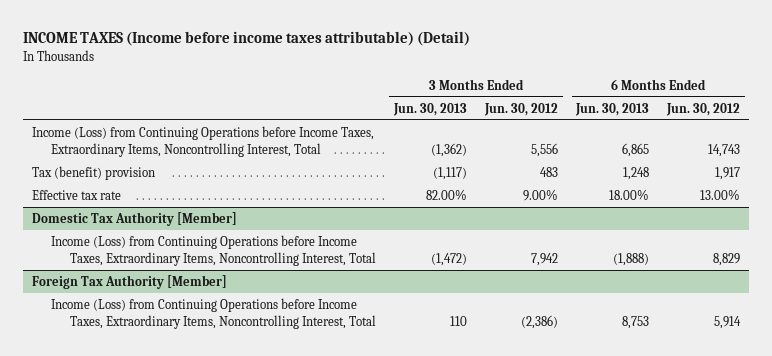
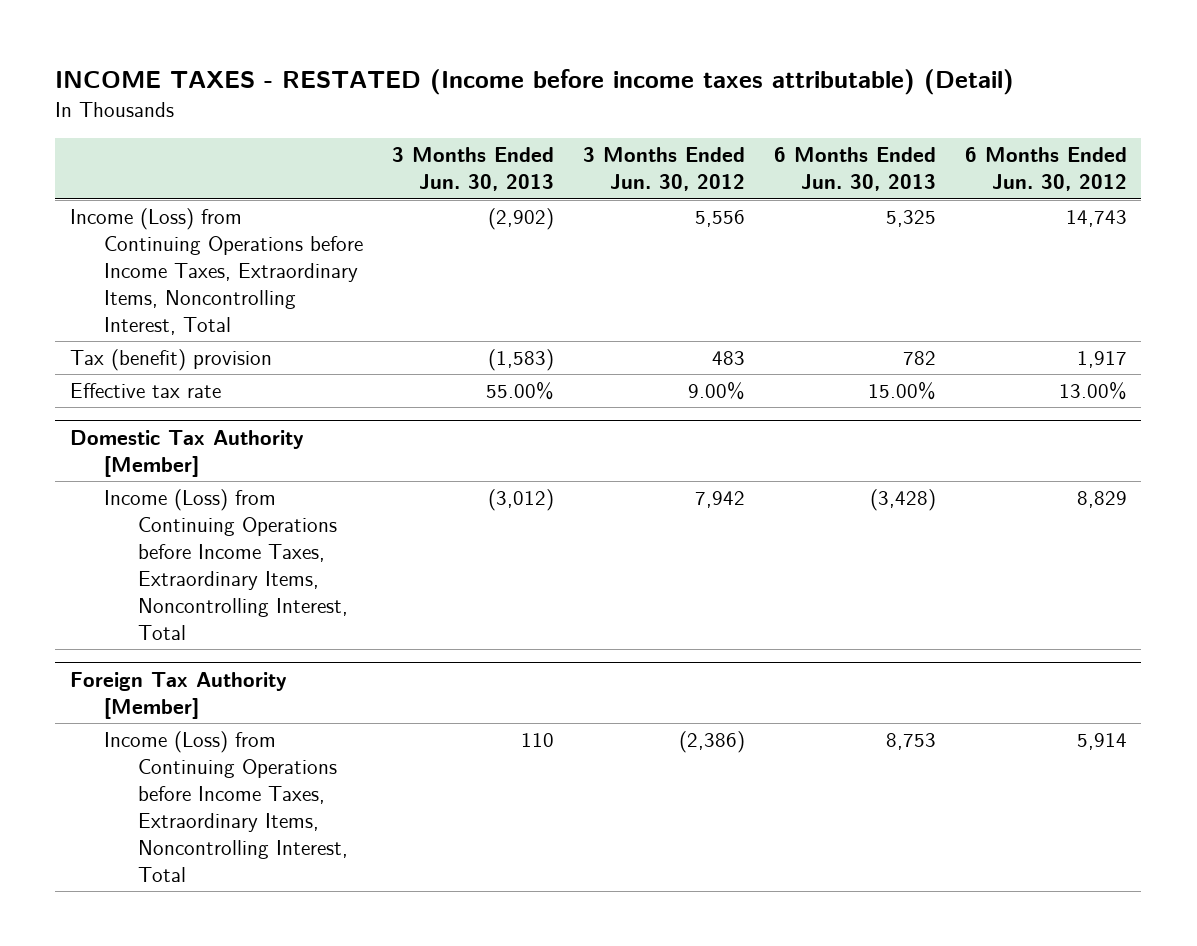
[22,31,470,47] INCOME TAXES (Income before income taxes attributable) (Detail) -> [55,69,1015,96] INCOME TAXES - RESTATED (Income before income taxes attributable) (Detail)
[430,142,467,157] (1,362) -> [487,208,554,231] (2,902)
[622,142,650,157] 6,865 -> [885,210,936,228] 5,325
[432,166,467,180] (1,117) -> [487,349,554,372] (1,583)
[623,166,650,180] 1,248 -> [902,351,936,366] 782
[425,188,467,200] 82.00% -> [485,382,554,401] 55.00%
[609,188,650,200] 18.00% -> [867,382,936,401] 15.00%
[430,252,467,266] (1,472) -> [487,489,554,512] (3,012)
[613,252,650,266] (1,888) -> [869,489,936,512] (3,428)

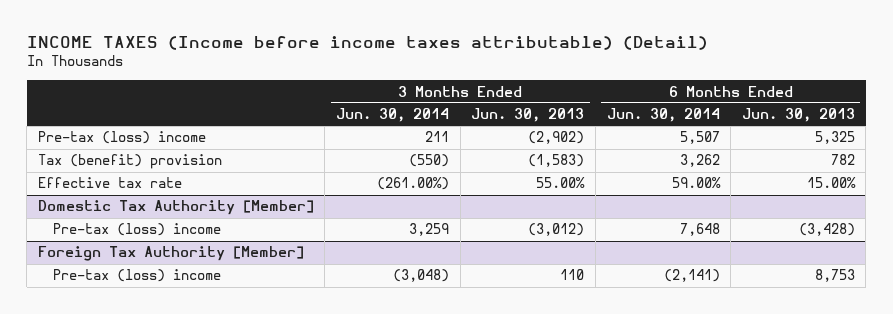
[55,69,1015,96] INCOME TAXES - RESTATED (Income before income taxes attributable) (Detail) -> [26,35,708,50] INCOME TAXES (Income before income taxes attributable) (Detail)
[582,147,745,192] 3 Months Ended Jun. 30, 2012 -> none
[964,147,1127,192] 6 Months Ended Jun. 30, 2012 -> none
none -> [336,108,450,123] Jun. 30, 2014
none -> [606,108,720,123] Jun. 30, 2014
[69,208,363,336] Income (Loss) from Continuing Operations before Income Taxes, Extraordinary Items, Noncontrolling Interest, Total -> [37,131,206,145] Pre-tax (loss) income
[103,489,348,641] Income (Loss) from Continuing Operations before Income Taxes, Extraordinary Items, Noncontrolling Interest, Total -> [53,223,222,237] Pre-tax (loss) income
[103,731,348,883] Income (Loss) from Continuing Operations before Income Taxes, Extraordinary Items, Noncontrolling Interest, Total -> [53,269,222,283] Pre-tax (loss) income

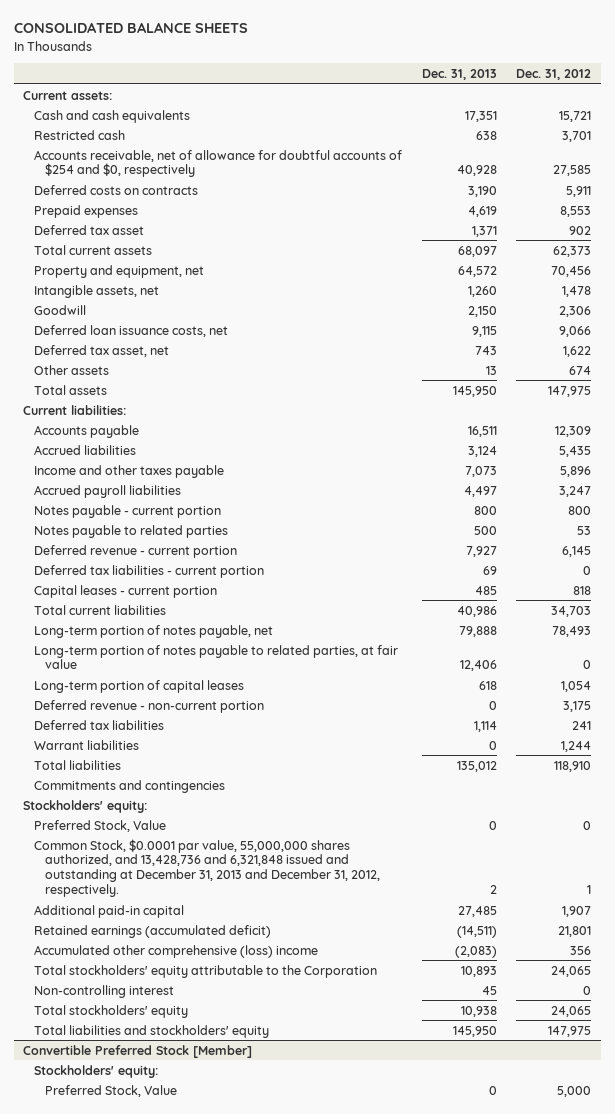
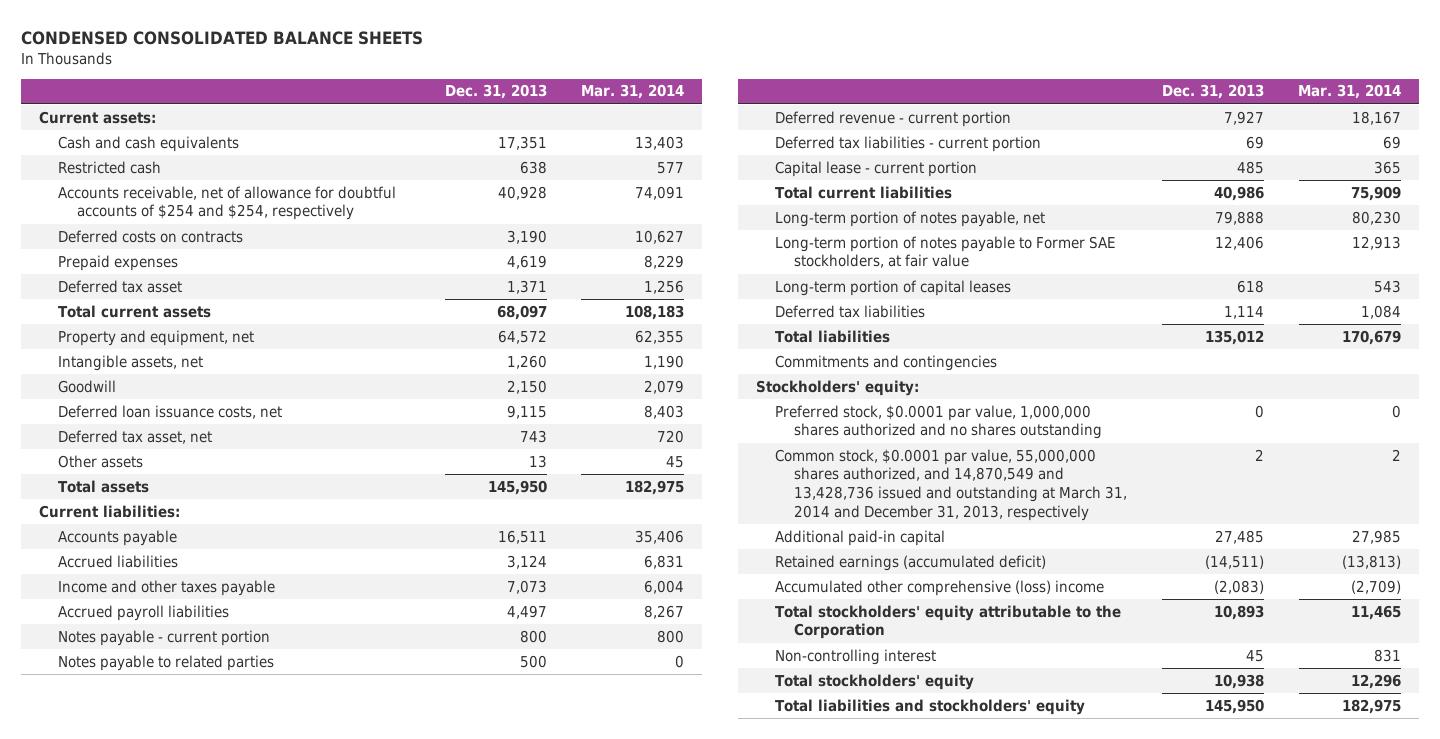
[13,22,248,34] CONSOLIDATED BALANCE SHEETS -> [21,31,424,46] CONDENSED CONSOLIDATED BALANCE SHEETS
[516,69,592,81] Dec. 31, 2012 -> none
none -> [581,84,685,100] Mar. 31, 2014
[34,149,403,178] Accounts receivable, net of allowance for doubtful accounts of $254 and $0, respectively -> [58,185,397,221] Accounts receivable, net of allowance for doubtful accounts of $254 and $254, respectively
[34,584,218,598] Capital leases - current portion -> [775,160,978,177] Capital lease - current portion
[34,644,399,670] Long-term portion of notes payable to related parties, at fair value -> [775,235,1117,269] Long-term portion of notes payable to Former SAE stockholders, at fair value
[34,699,265,713] Deferred revenue - non-current portion -> none
[34,739,140,750] Warrant liabilities -> none
[34,819,167,832] Preferred Stock, Value -> [775,404,1103,440] Preferred stock, $0.0001 par value, 1,000,000 shares authorized and no shares outstanding
[34,838,380,898] Common Stock, $0.0001 par value, 55,000,000 shares authorized, and 13,428,736 and 6,321,848 issued and outstanding at December 31, 2013 and December 31, 2012, respectively. -> [775,448,1128,521] Common stock, $0.0001 par value, 55,000,000 shares authorized, and 14,870,549 and 13,428,736 issued and outstanding at March 31, 2014 and December 31, 2013, respectively
[23,1044,253,1058] Convertible Preferred Stock [Member] -> none
[34,1064,159,1078] Stockholders' equity: -> none
[44,1084,177,1097] Preferred Stock, Value -> none

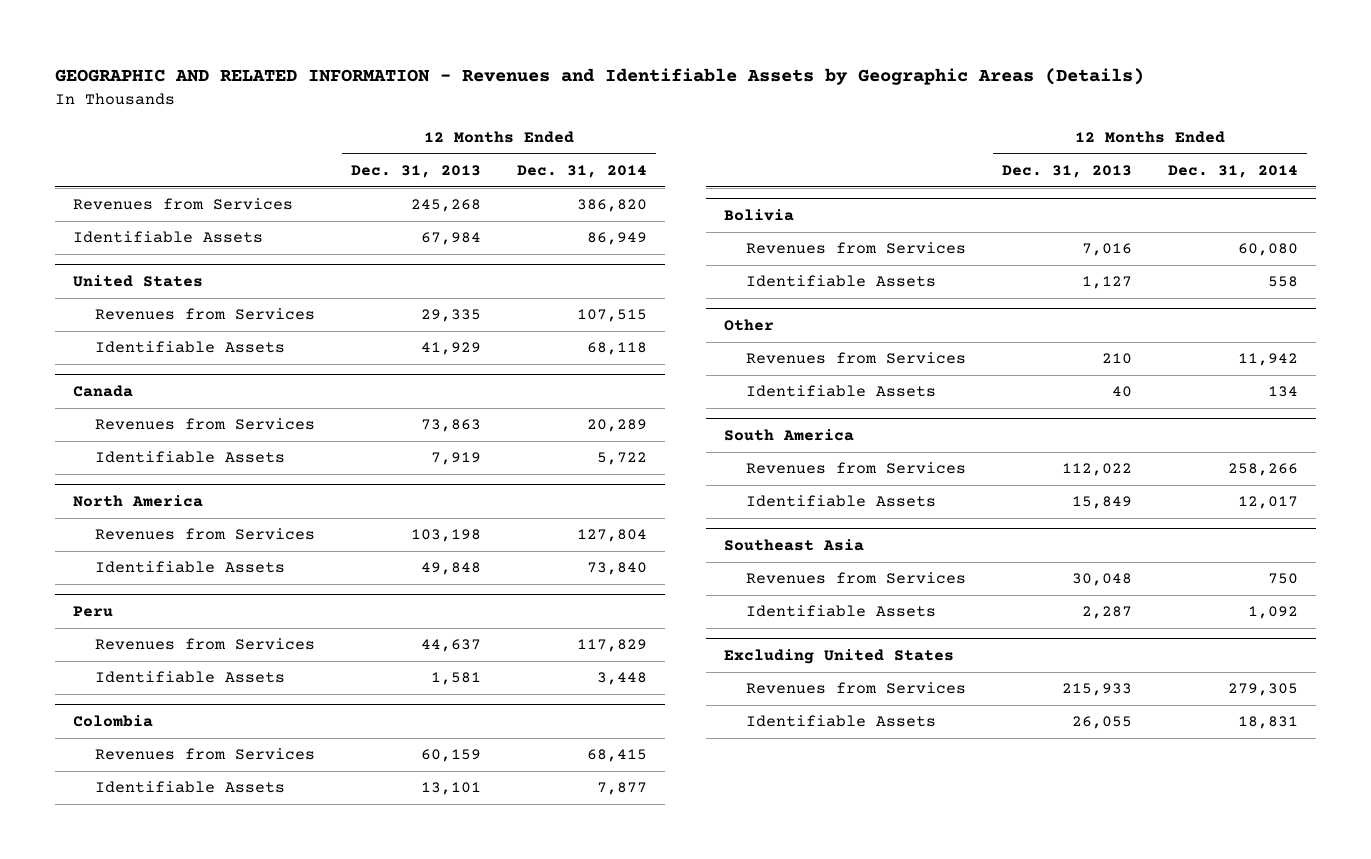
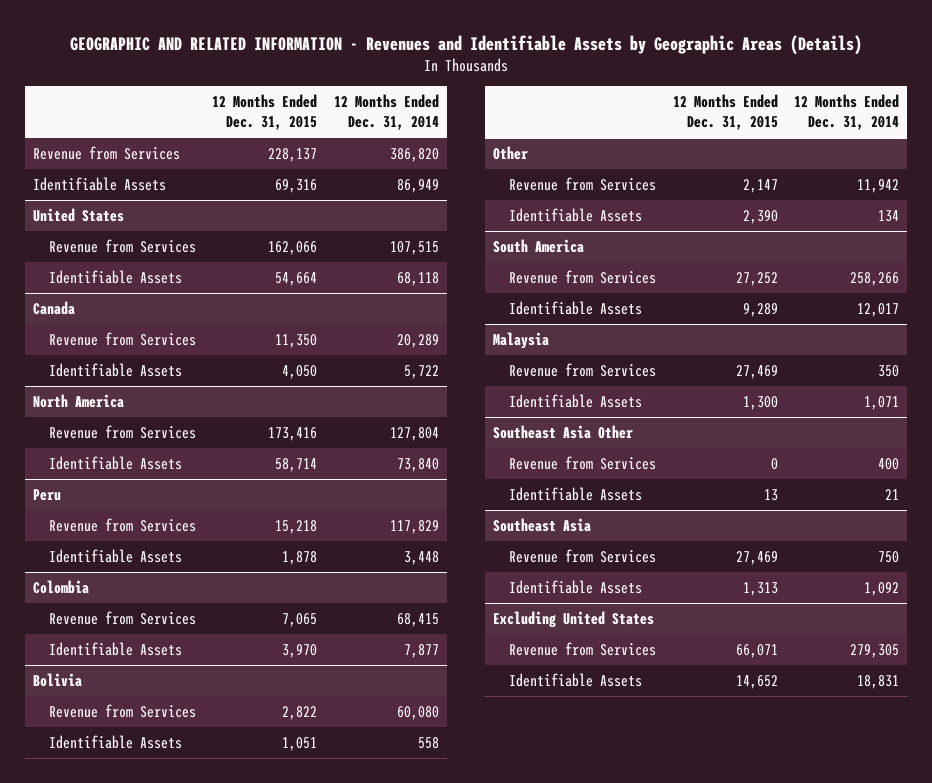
[350,164,481,178] Dec. 31, 2013 -> none
none -> [212,94,318,131] 12 Months Ended Dec. 31, 2015
[73,198,294,211] Revenues from Services -> [33,146,181,161] Revenue from Services
[94,308,315,321] Revenues from Services -> [49,239,197,254] Revenue from Services
[94,418,315,431] Revenues from Services -> [49,332,197,347] Revenue from Services
[94,528,315,541] Revenues from Services -> [49,425,197,440] Revenue from Services
[94,638,315,651] Revenues from Services -> [49,518,197,533] Revenue from Services
[94,748,315,761] Revenues from Services -> [49,611,197,626] Revenue from Services
[746,242,967,255] Revenues from Services -> [49,704,197,719] Revenue from Services
[746,352,967,365] Revenues from Services -> [509,177,657,192] Revenue from Services
[746,462,967,475] Revenues from Services -> [509,270,657,285] Revenue from Services
none -> [493,332,550,350] Malaysia
none -> [509,363,657,378] Revenue from Services
none -> [509,394,643,409] Identifiable Assets
none -> [493,425,634,440] Southeast Asia Other
none -> [509,456,657,471] Revenue from Services
none -> [509,487,643,502] Identifiable Assets
[746,572,967,585] Revenues from Services -> [509,549,657,564] Revenue from Services
[746,682,967,695] Revenues from Services -> [509,642,657,657] Revenue from Services

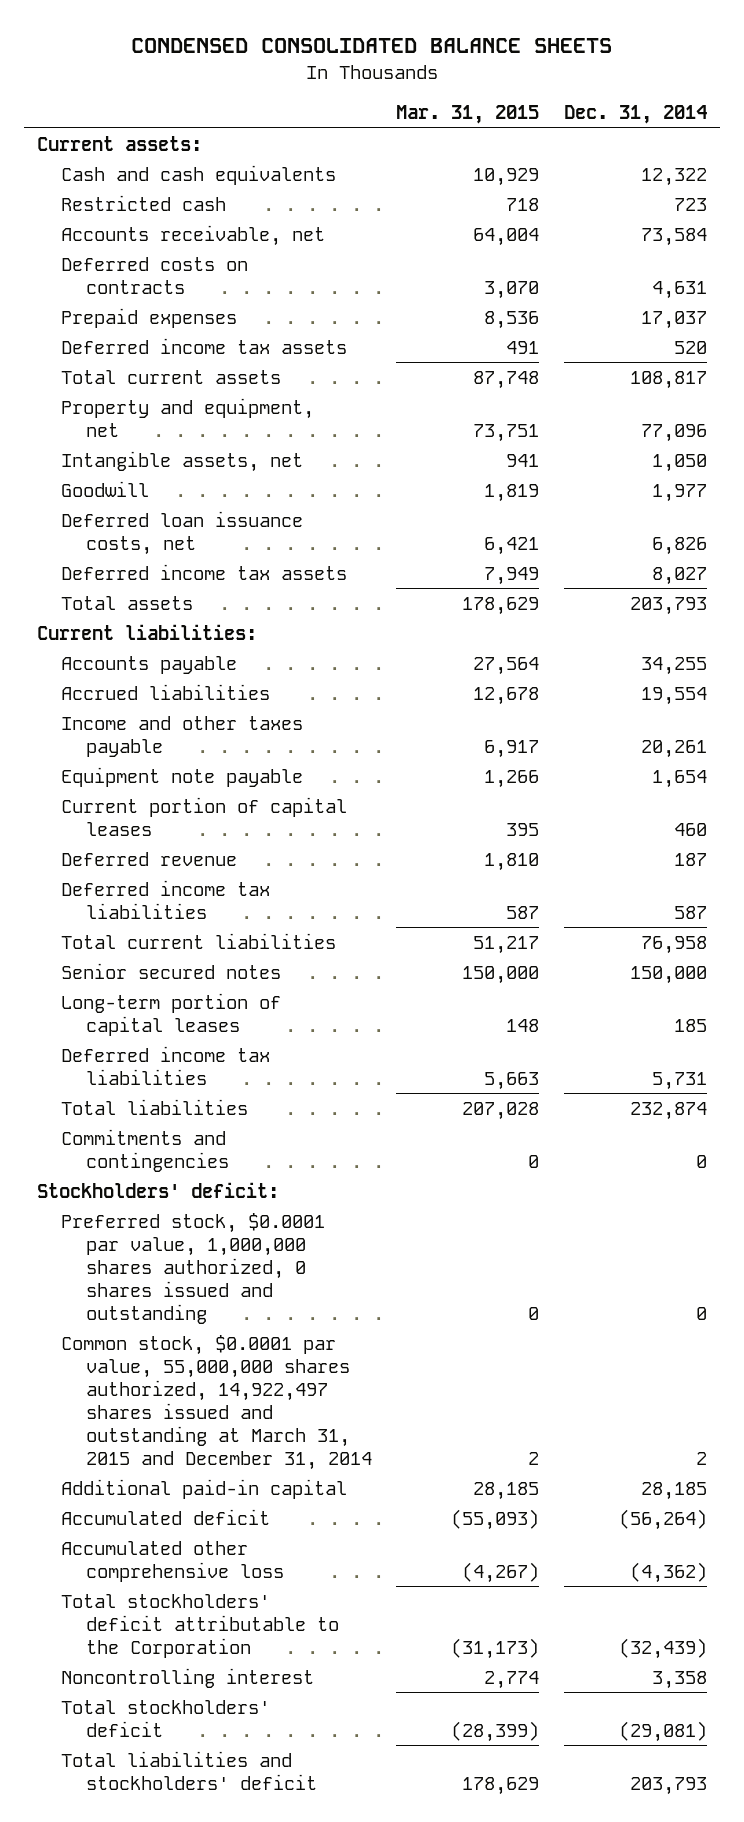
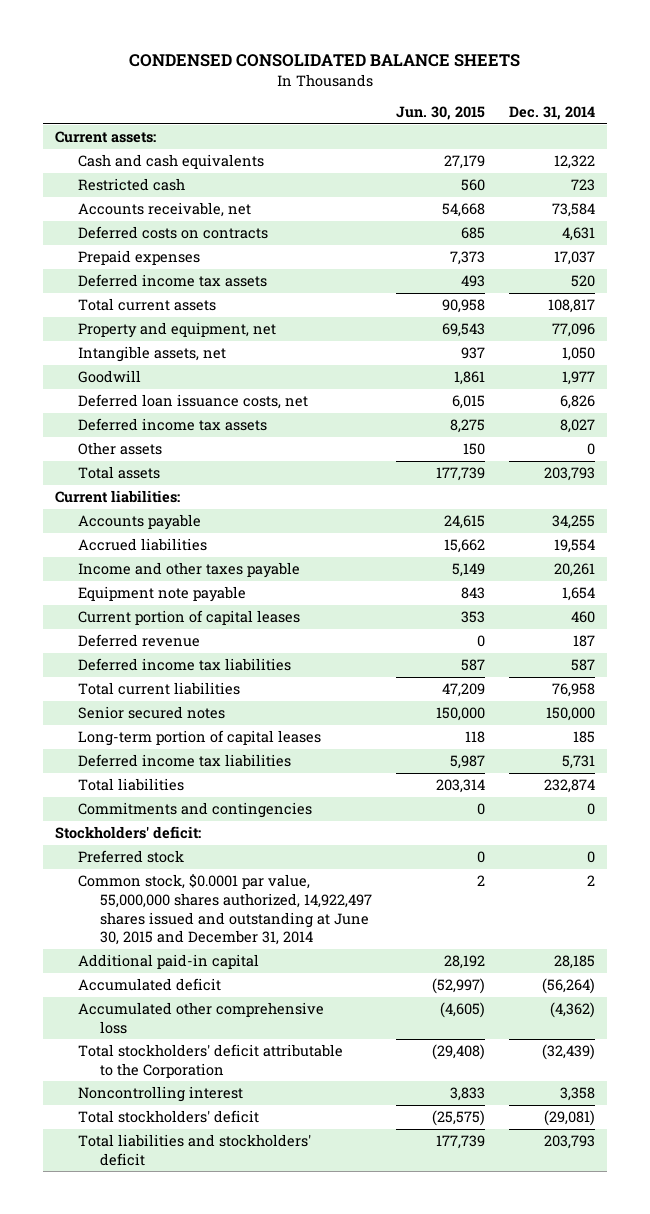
[396,105,540,125] Mar. 31, 2015 -> none
none -> [395,106,485,121] Jun. 30, 2015
none -> [77,442,162,456] Other assets
[61,1212,326,1324] Preferred stock, $0.0001 par value, 1,000,000 shares authorized, 0 shares issued and outstanding -> [77,850,184,864] Preferred stock
[61,1334,372,1470] Common stock, $0.0001 par value, 55,000,000 shares authorized, 14,922,497 shares issued and outstanding at March 31, 2015 and December 31, 2014 -> [77,874,372,946] Common stock, $0.0001 par value, 55,000,000 shares authorized, 14,922,497 shares issued and outstanding at June 30, 2015 and December 31, 2014

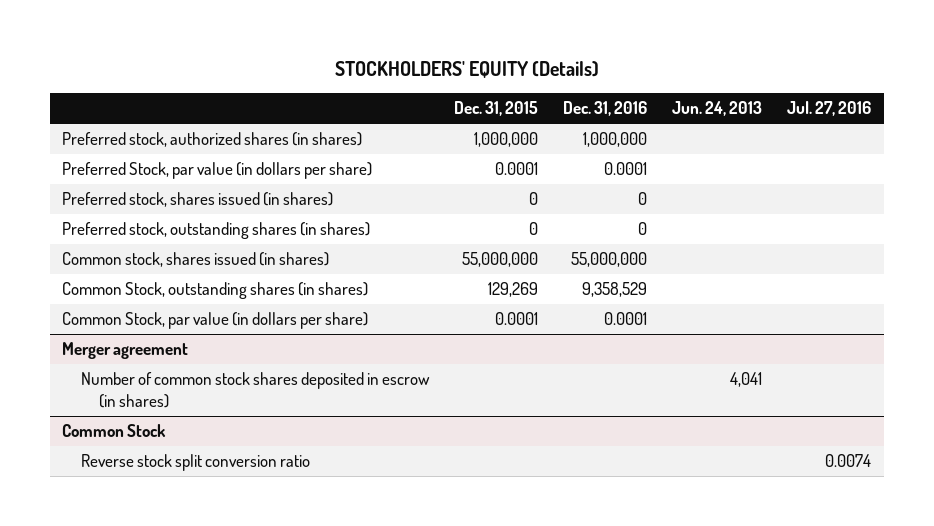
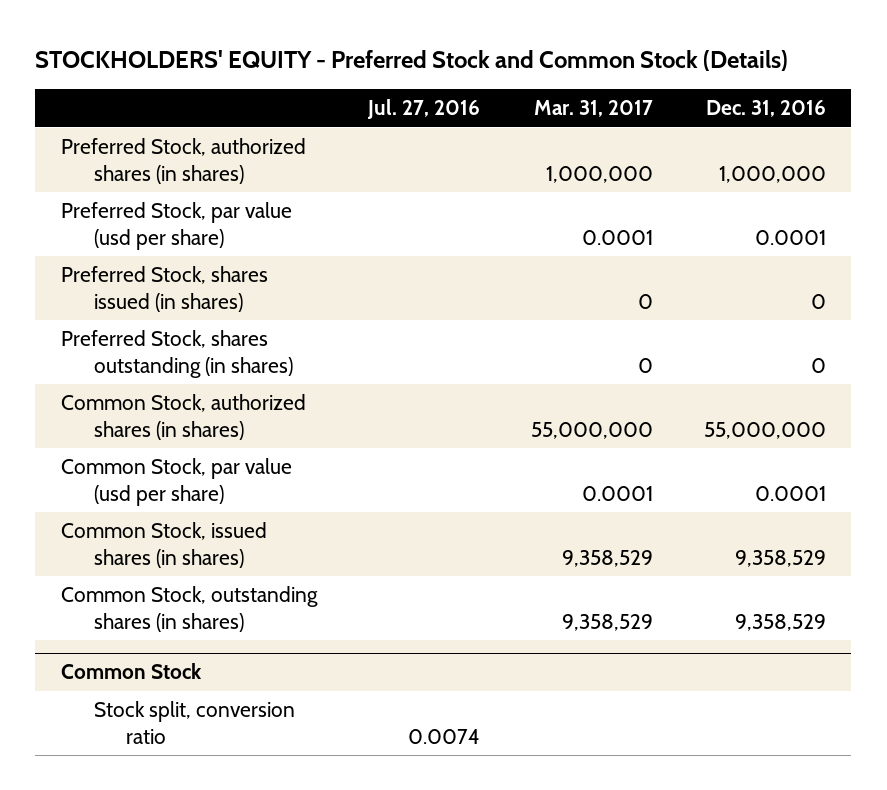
[334,61,599,79] STOCKHOLDERS' EQUITY (Details) -> [35,49,789,71] STOCKHOLDERS' EQUITY - Preferred Stock and Common Stock (Details)
[453,101,538,117] Dec. 31, 2015 -> none
[672,101,763,117] Jun. 24, 2013 -> none
none -> [533,100,653,118] Mar. 31, 2017
[62,132,363,148] Preferred stock, authorized shares (in shares) -> [60,138,306,184] Preferred Stock, authorized shares (in shares)
[62,162,373,180] Preferred Stock, par value (in dollars per share) -> [60,202,292,250] Preferred Stock, par value (usd per share)
[62,192,334,208] Preferred stock, shares issued (in shares) -> [60,266,268,312] Preferred Stock, shares issued (in shares)
[62,222,371,240] Preferred stock, outstanding shares (in shares) -> [60,330,293,378] Preferred Stock, shares outstanding (in shares)
[62,252,330,268] Common stock, shares issued (in shares) -> [60,394,306,440] Common Stock, authorized shares (in shares)
none -> [60,458,292,506] Common Stock, par value (usd per share)
none -> [60,522,267,568] Common Stock, issued shares (in shares)
[62,312,369,330] Common Stock, par value (in dollars per share) -> none
[62,342,189,360] Merger agreement -> none
[80,372,430,409] Number of common stock shares deposited in escrow (in shares) -> none
[80,454,310,472] Reverse stock split conversion ratio -> [93,701,295,744] Stock split, conversion ratio

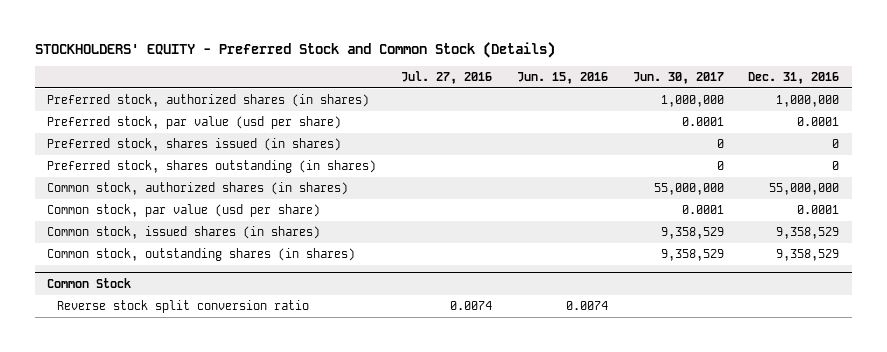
[533,100,653,118] Mar. 31, 2017 -> none
none -> [516,72,608,85] Jun. 15, 2016
none -> [632,72,724,85] Jun. 30, 2017
[60,138,306,184] Preferred Stock, authorized shares (in shares) -> [47,94,370,108] Preferred stock, authorized shares (in shares)
[60,202,292,250] Preferred Stock, par value (usd per share) -> [47,116,342,130] Preferred stock, par value (usd per share)
[60,266,268,312] Preferred Stock, shares issued (in shares) -> [47,138,342,152] Preferred stock, shares issued (in shares)
[60,330,293,378] Preferred Stock, shares outstanding (in shares) -> [47,160,377,174] Preferred stock, shares outstanding (in shares)
[60,394,306,440] Common Stock, authorized shares (in shares) -> [47,182,349,196] Common stock, authorized shares (in shares)
[60,458,292,506] Common Stock, par value (usd per share) -> [47,204,321,218] Common stock, par value (usd per share)
[60,522,267,568] Common Stock, issued shares (in shares) -> [47,226,321,240] Common stock, issued shares (in shares)
[60,586,318,632] Common Stock, outstanding shares (in shares) -> [47,248,356,262] Common stock, outstanding shares (in shares)
[93,701,295,744] Stock split, conversion ratio -> [56,300,309,314] Reverse stock split conversion ratio

